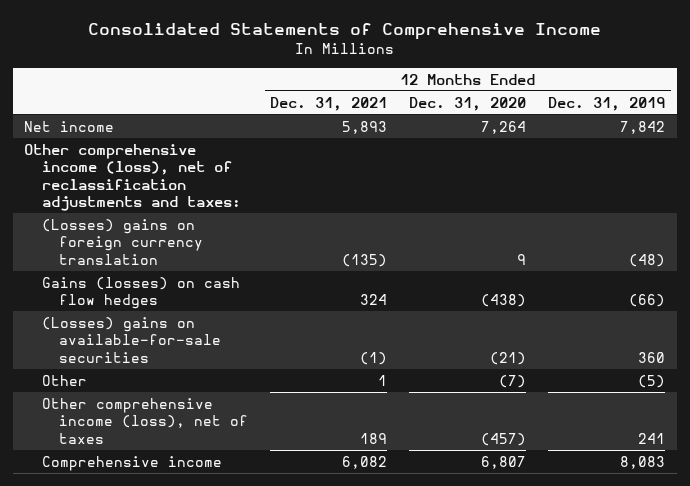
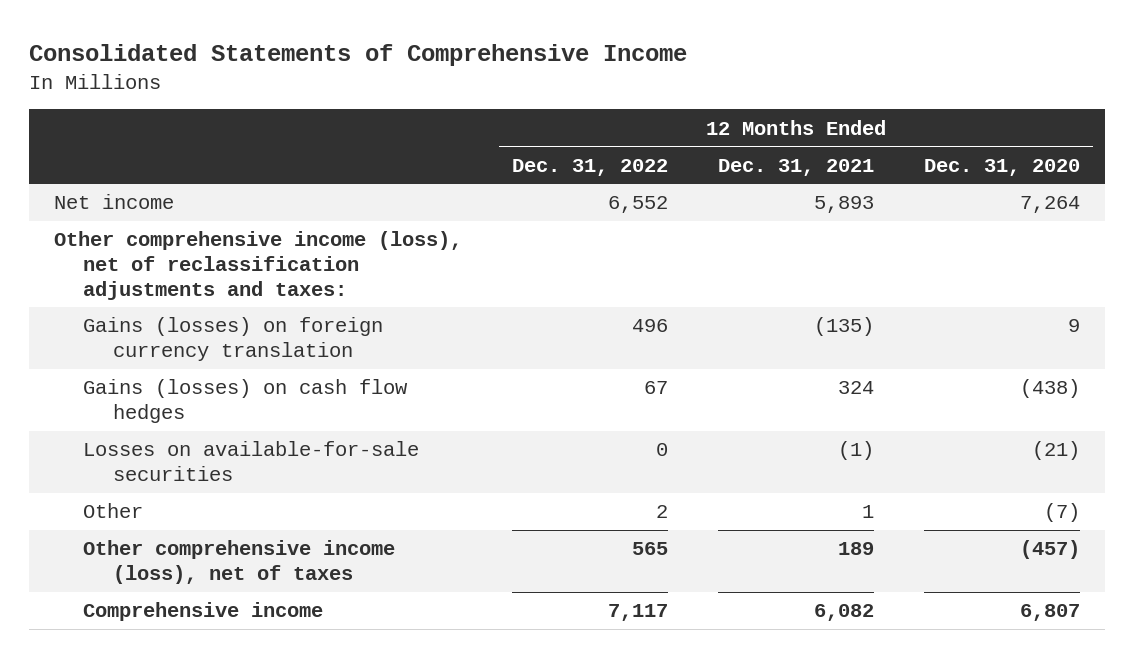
[548,96,666,111] Dec. 31, 2019 -> none
none -> [511,158,668,176] Dec. 31, 2022
[41,218,204,265] (Losses) gains on foreign currency translation -> [83,317,384,361] Gains (losses) on foreign currency translation
[41,316,222,363] (Losses) gains on available-for-sale securities -> [83,441,420,481] Losses on available-for-sale securities

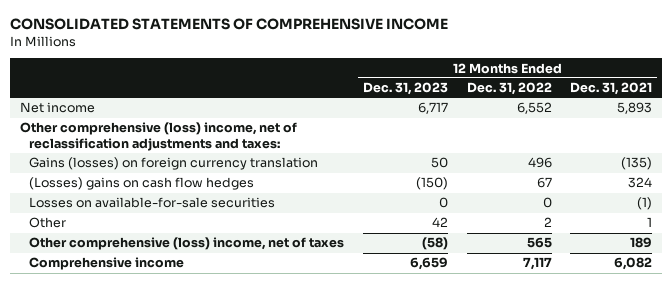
[28,43,687,66] Consolidated Statements of Comprehensive Income -> [10,18,449,31] CONSOLIDATED STATEMENTS OF COMPREHENSIVE INCOME
[924,158,1081,176] Dec. 31, 2020 -> none
none -> [362,82,448,96] Dec. 31, 2023
[53,231,462,300] Other comprehensive income (loss), net of reclassification adjustments and taxes: -> [19,122,297,152] Other comprehensive (loss) income, net of reclassification adjustments and taxes:
[83,379,409,423] Gains (losses) on cash flow hedges -> [28,177,254,191] (Losses) gains on cash flow hedges
[83,540,396,584] Other comprehensive income (loss), net of taxes -> [28,237,344,251] Other comprehensive (loss) income, net of taxes

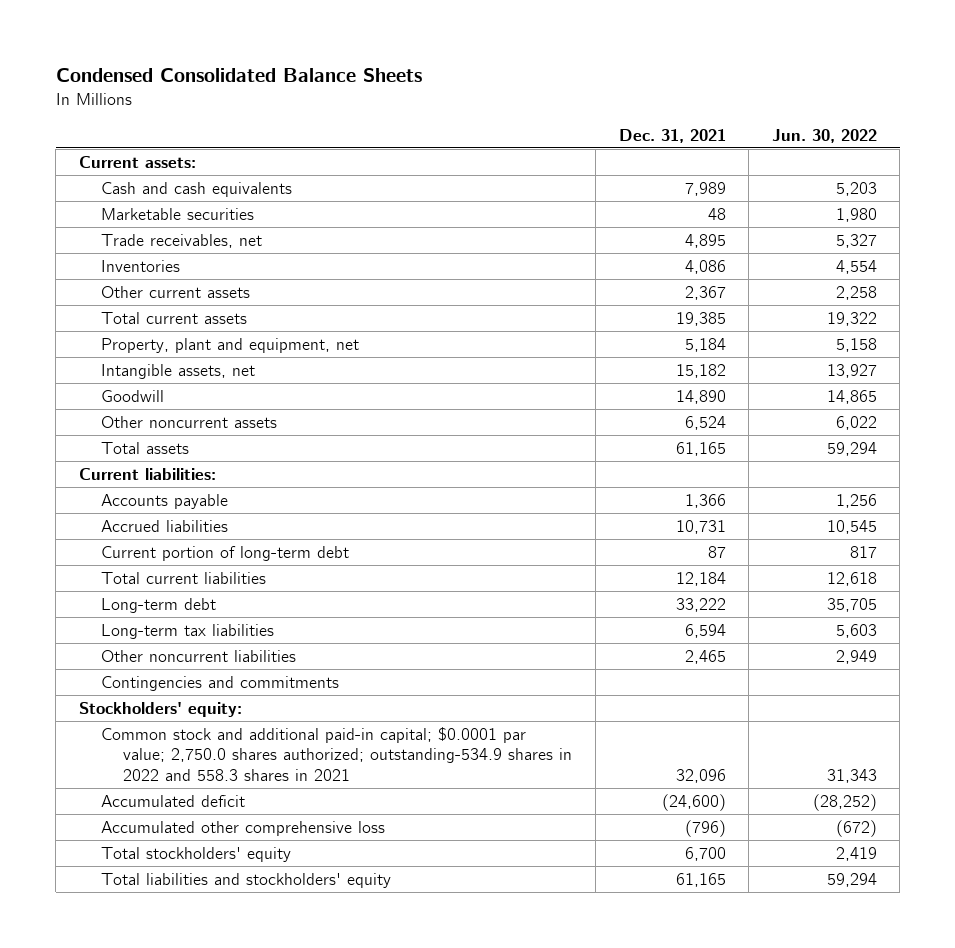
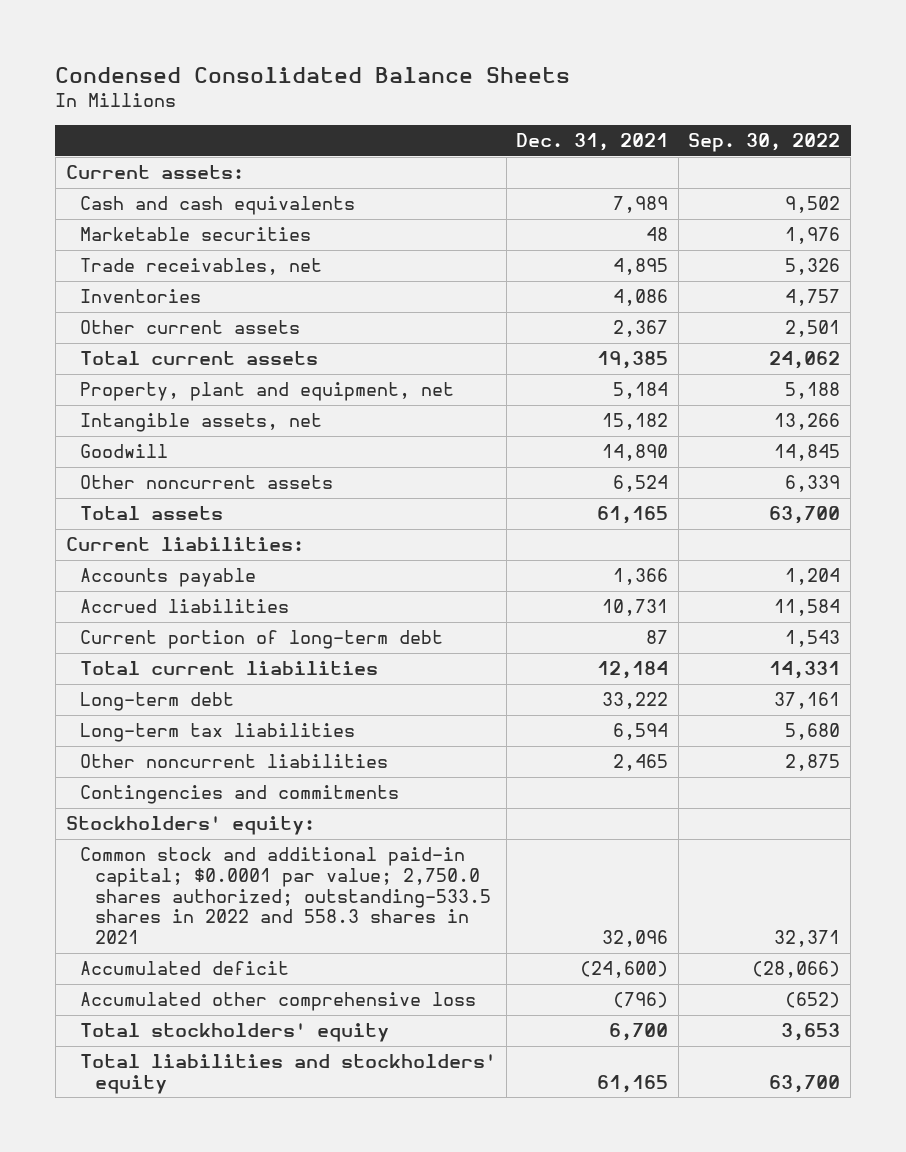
[771,128,877,143] Jun. 30, 2022 -> none
none -> [688,133,841,153] Sep. 30, 2022
[101,726,573,781] Common stock and additional paid-in capital; $0.0001 par value; 2,750.0 shares authorized; outstanding-534.9 shares in 2022 and 558.3 shares in 2021 -> [80,847,491,945] Common stock and additional paid-in capital; $0.0001 par value; 2,750.0 shares authorized; outstanding-533.5 shares in 2022 and 558.3 shares in 2021

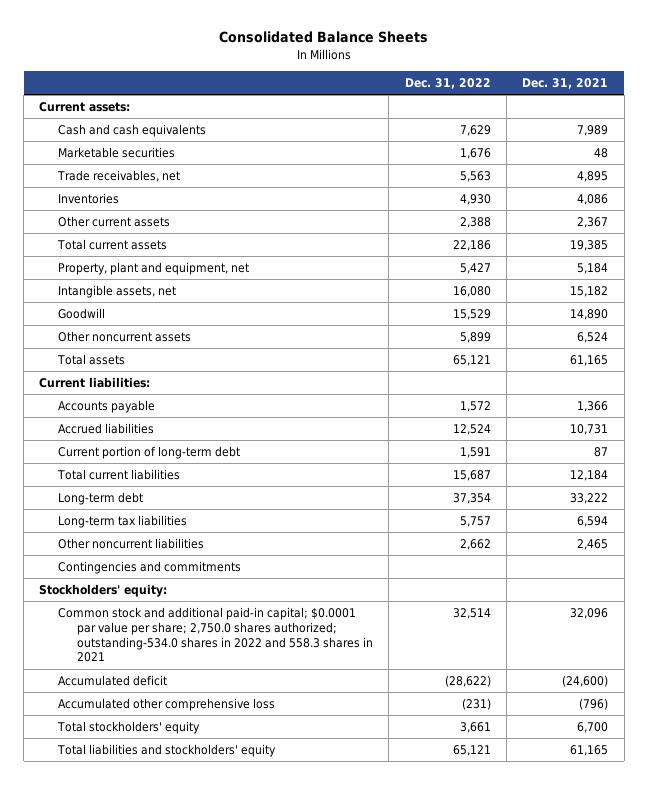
[55,67,571,84] Condensed Consolidated Balance Sheets -> [218,31,428,44] Consolidated Balance Sheets
[688,133,841,153] Sep. 30, 2022 -> none
none -> [404,78,491,90] Dec. 31, 2022
[80,847,491,945] Common stock and additional paid-in capital; $0.0001 par value; 2,750.0 shares authorized; outstanding-533.5 shares in 2022 and 558.3 shares in 2021 -> [58,607,374,663] Common stock and additional paid-in capital; $0.0001 par value per share; 2,750.0 shares authorized; outstanding-534.0 shares in 2022 and 558.3 shares in 2021

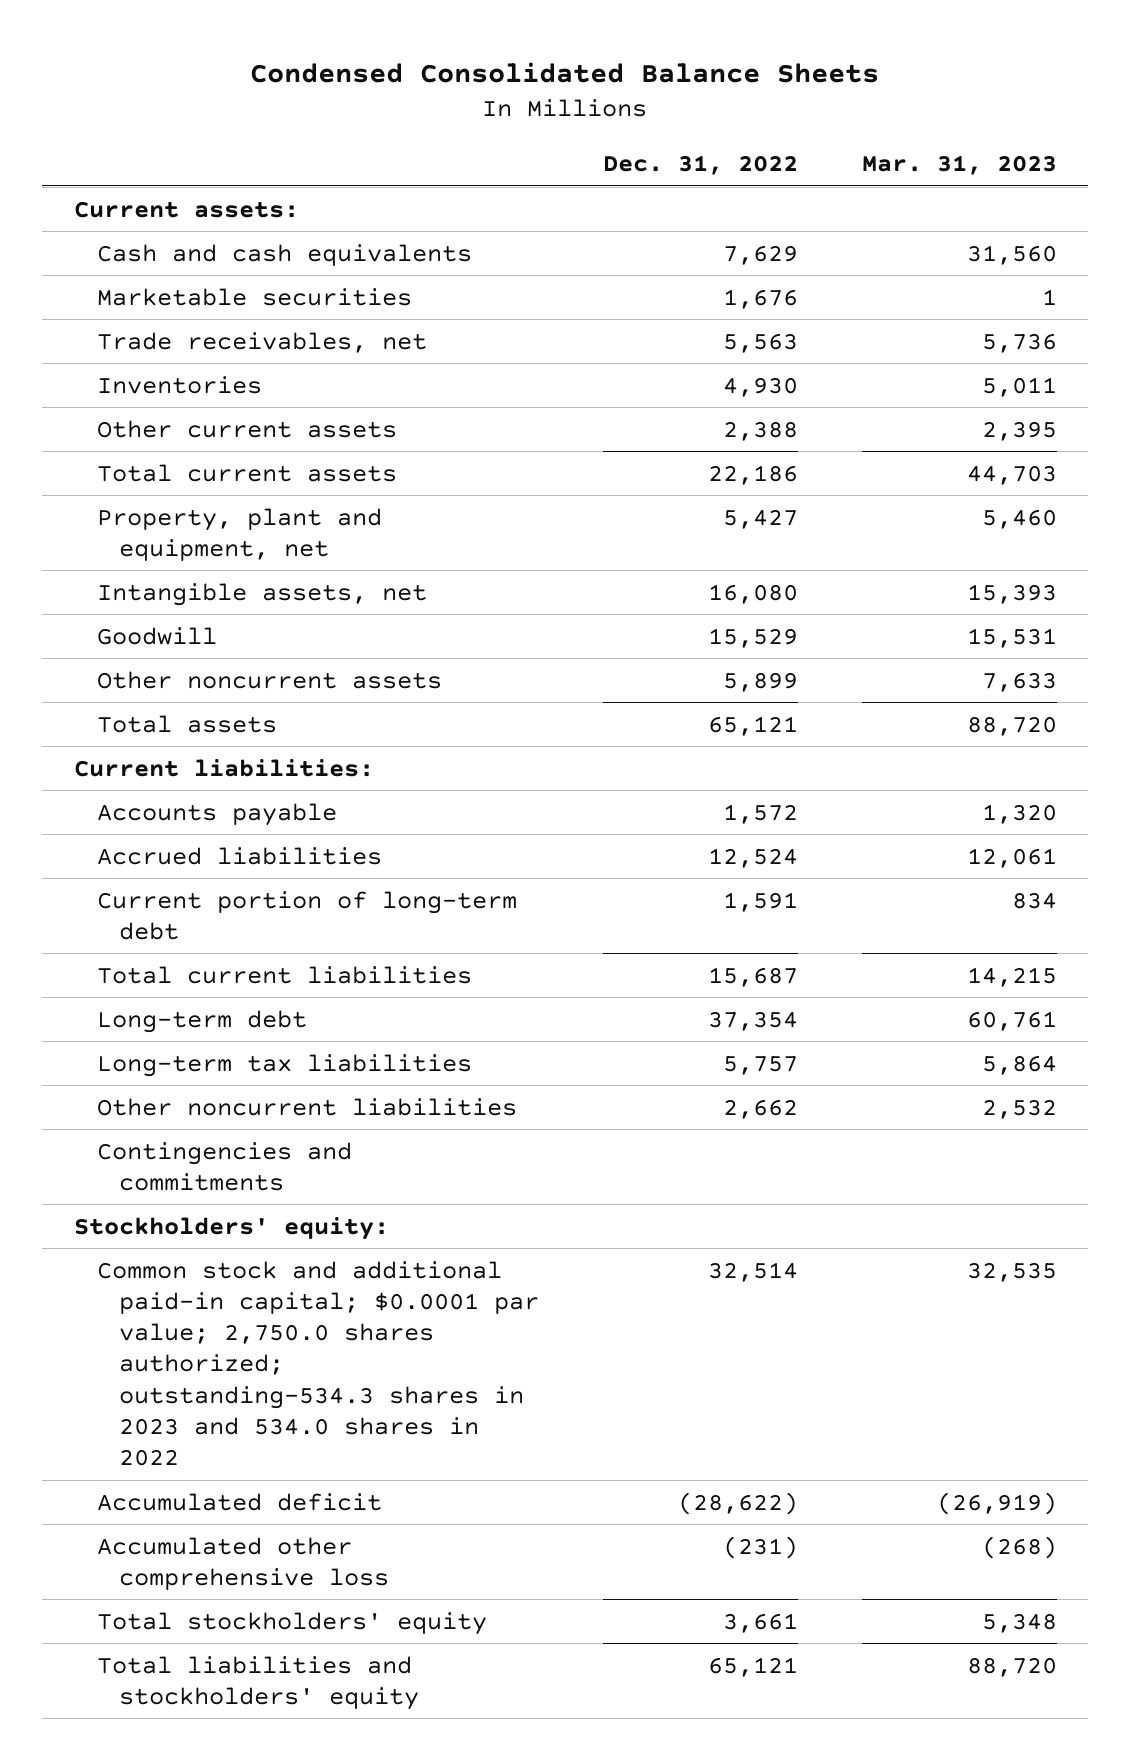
[218,31,428,44] Consolidated Balance Sheets -> [250,61,880,83] Condensed Consolidated Balance Sheets
[522,78,609,90] Dec. 31, 2021 -> none
none -> [861,155,1057,176] Mar. 31, 2023
[58,607,374,663] Common stock and additional paid-in capital; $0.0001 par value per share; 2,750.0 shares authorized; outstanding-534.0 shares in 2022 and 558.3 shares in 2021 -> [96,1260,540,1467] Common stock and additional paid-in capital; $0.0001 par value; 2,750.0 shares authorized; outstanding-534.3 shares in 2023 and 534.0 shares in 2022

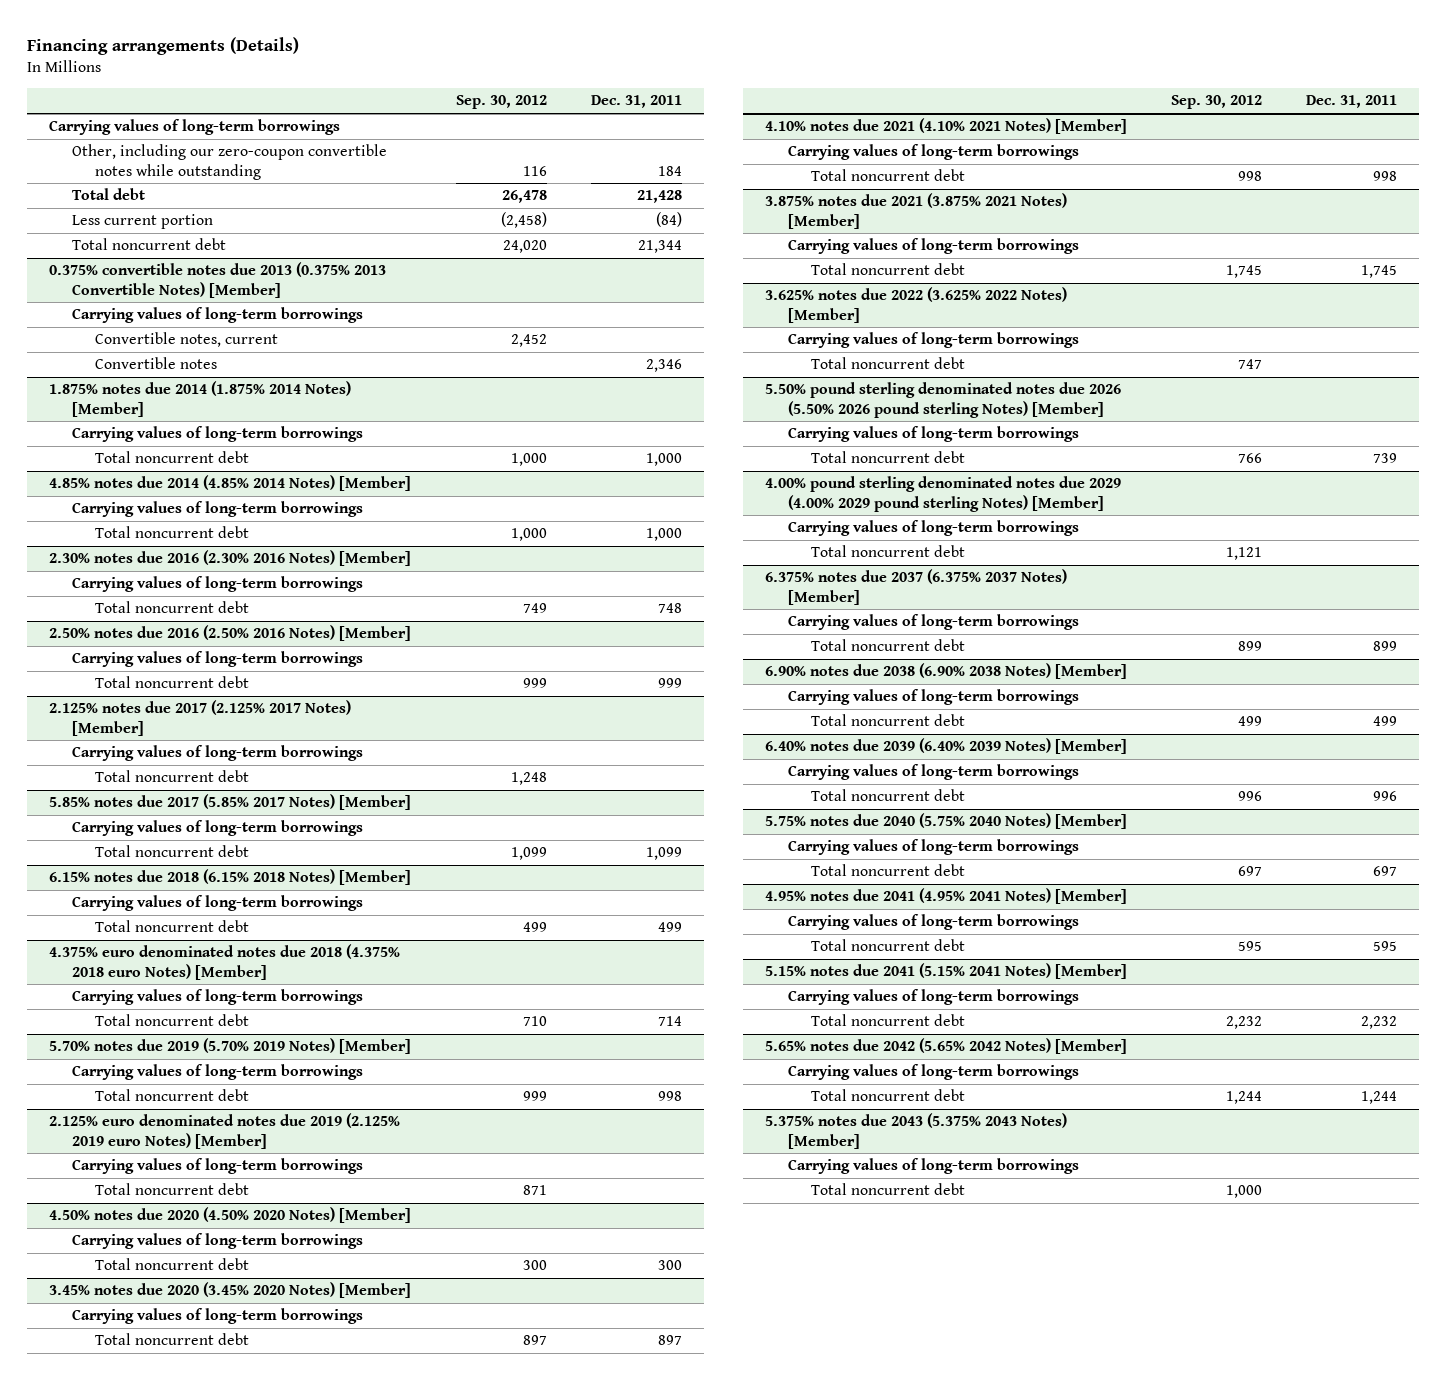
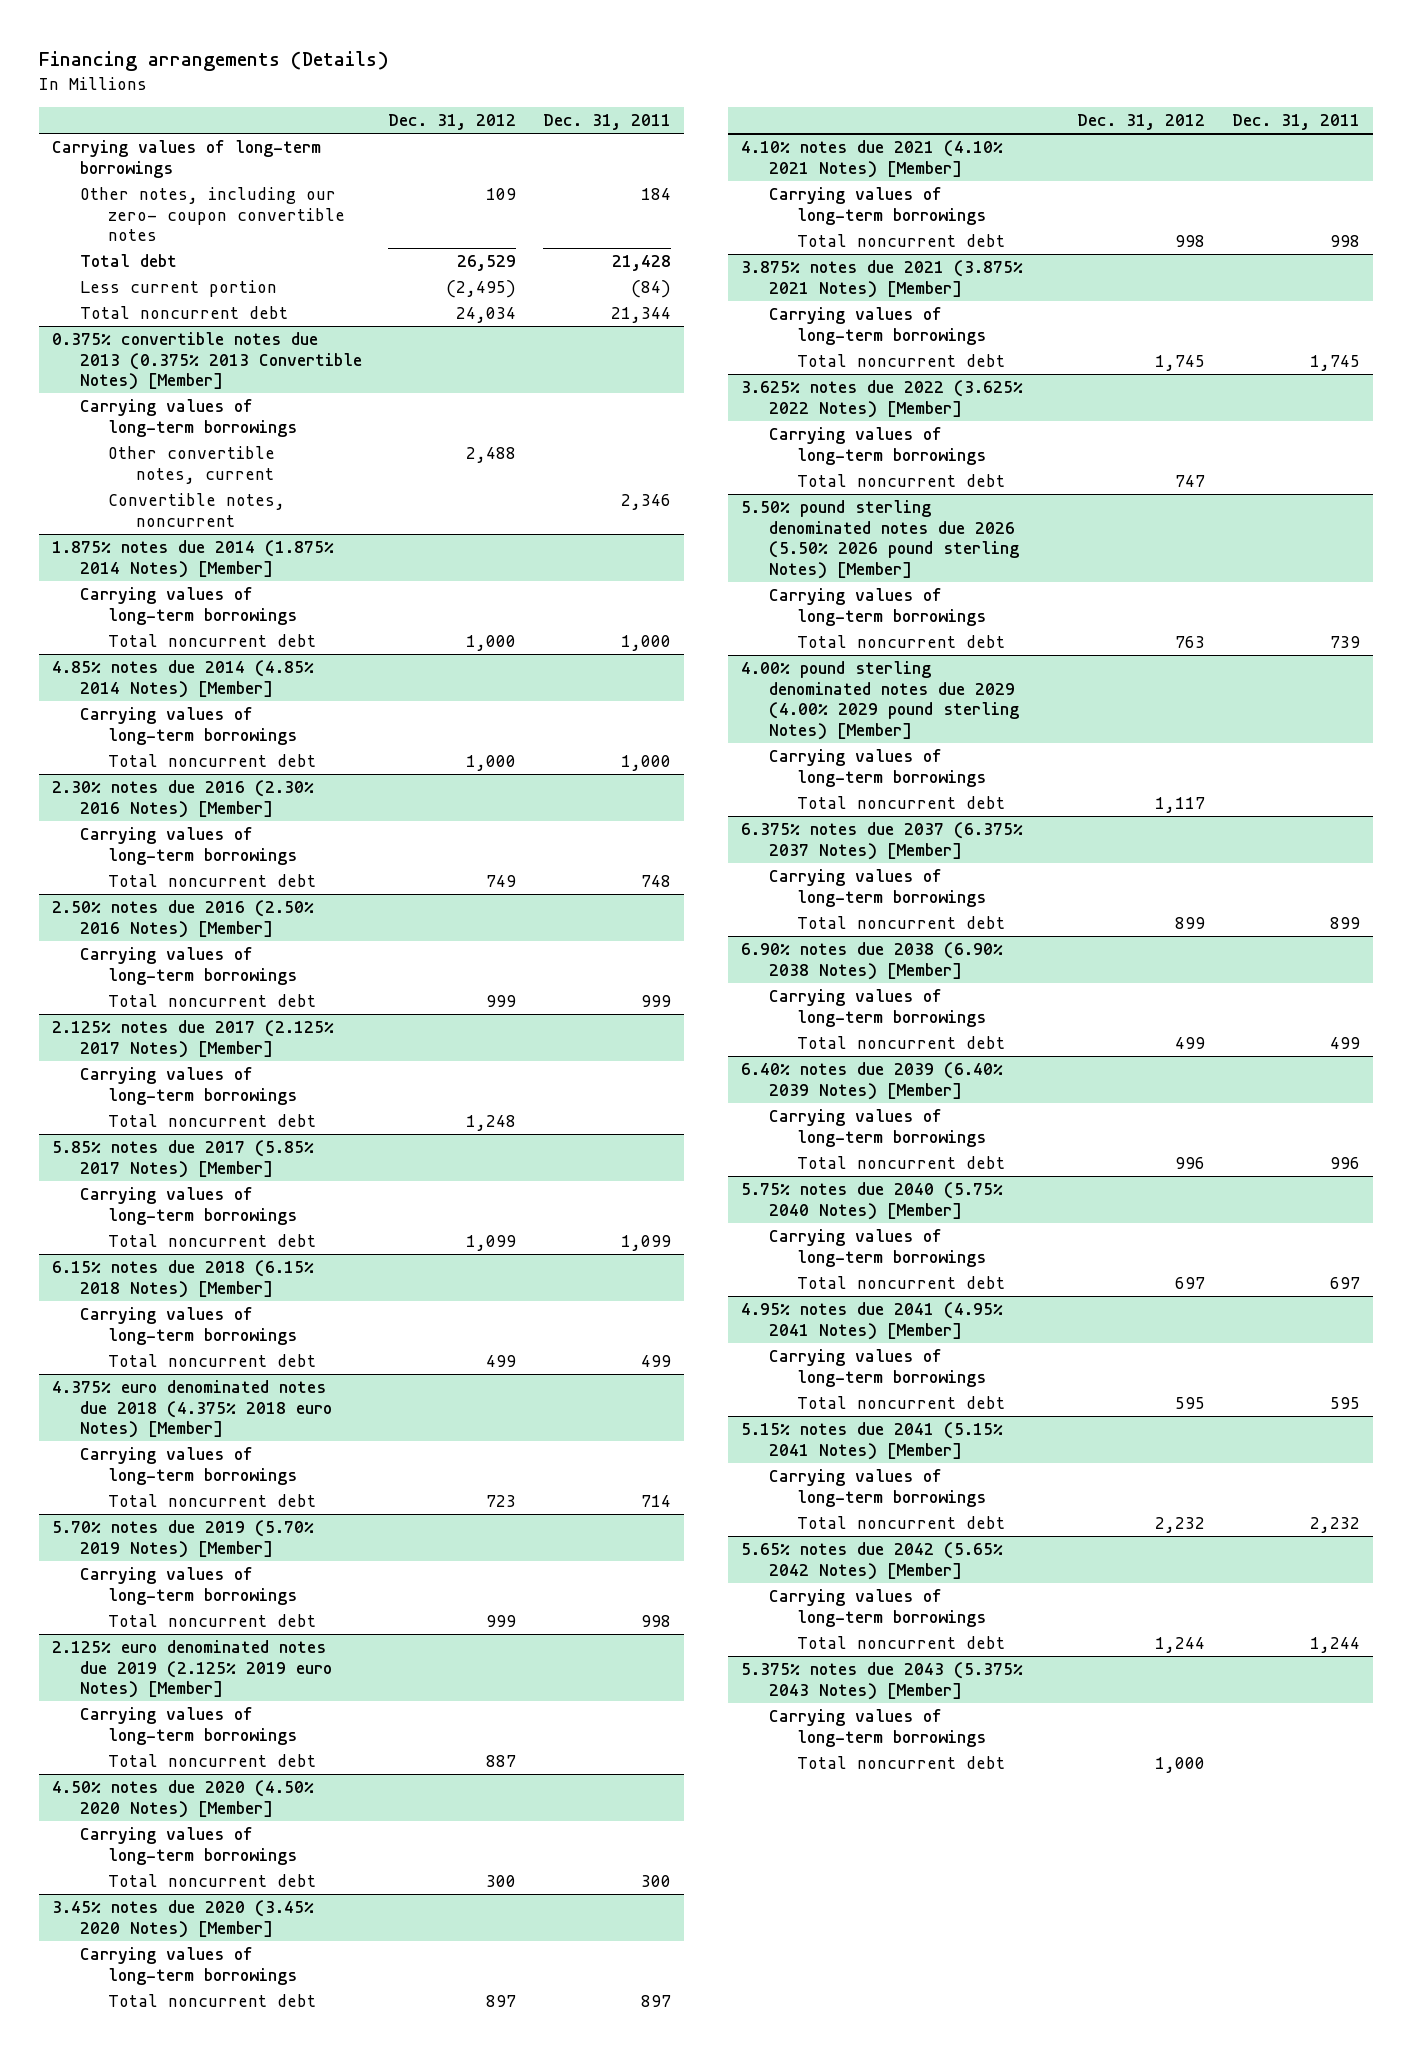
[455,95,547,110] Sep. 30, 2012 -> none
none -> [388,114,517,131] Dec. 31, 2012
[72,144,388,180] Other, including our zero-coupon convertible notes while outstanding -> [79,187,345,242] Other notes, including our zero- coupon convertible notes
[95,332,279,348] Convertible notes, current -> [107,446,275,484] Other convertible notes, current
[95,357,218,370] Convertible notes -> [107,493,285,527] Convertible notes, noncurrent

